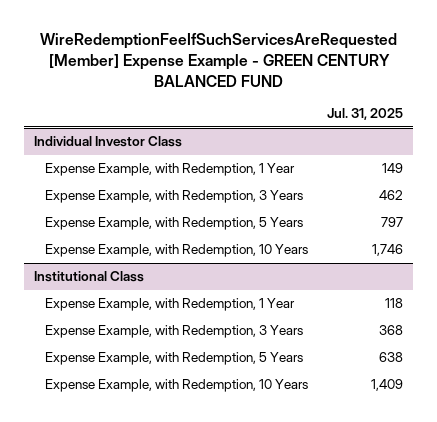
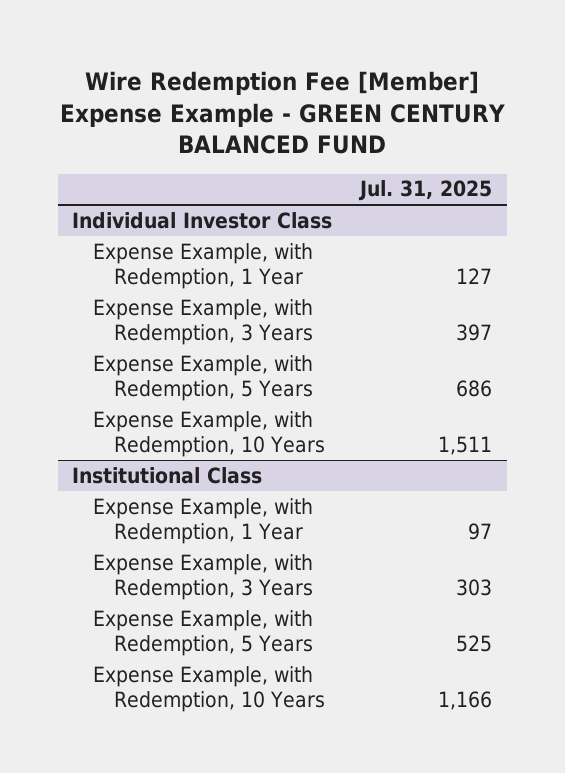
[39,32,397,87] WireRedemptionFeeIfSuchServicesAreRequested [Member] Expense Example - GREEN CENTURY BALANCED FUND -> [60,70,506,155] Wire Redemption Fee [Member] Expense Example - GREEN CENTURY BALANCED FUND
[382,163,404,174] 149 -> [456,268,493,285] 127
[379,190,404,201] 462 -> [456,324,493,342] 397
[381,217,404,228] 797 -> [456,380,493,398] 686
[372,244,404,257] 1,746 -> [438,436,493,456] 1,511
[385,298,404,309] 118 -> [468,523,493,541] 97
[379,325,404,336] 368 -> [456,579,493,597] 303
[379,352,404,363] 638 -> [456,635,493,653] 525
[371,379,404,392] 1,409 -> [438,691,493,711] 1,166

